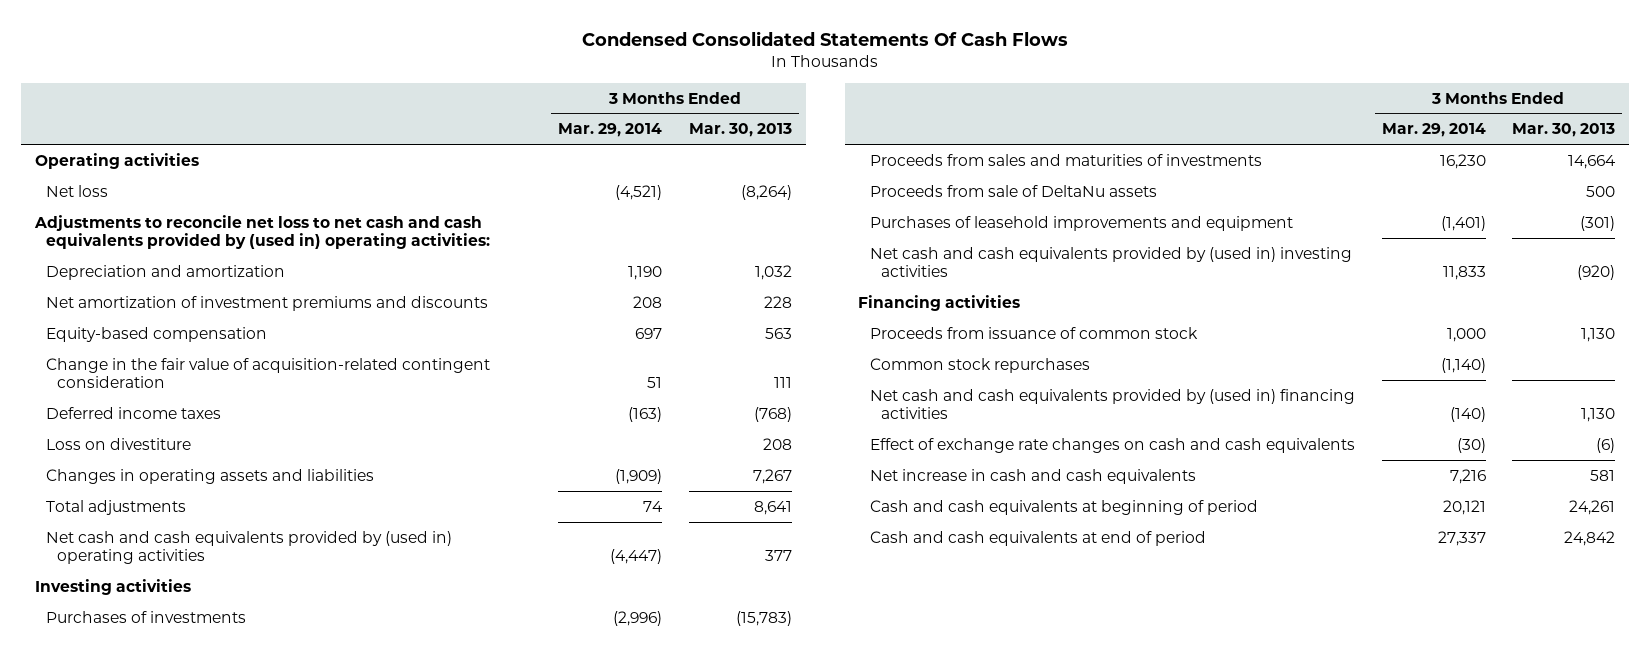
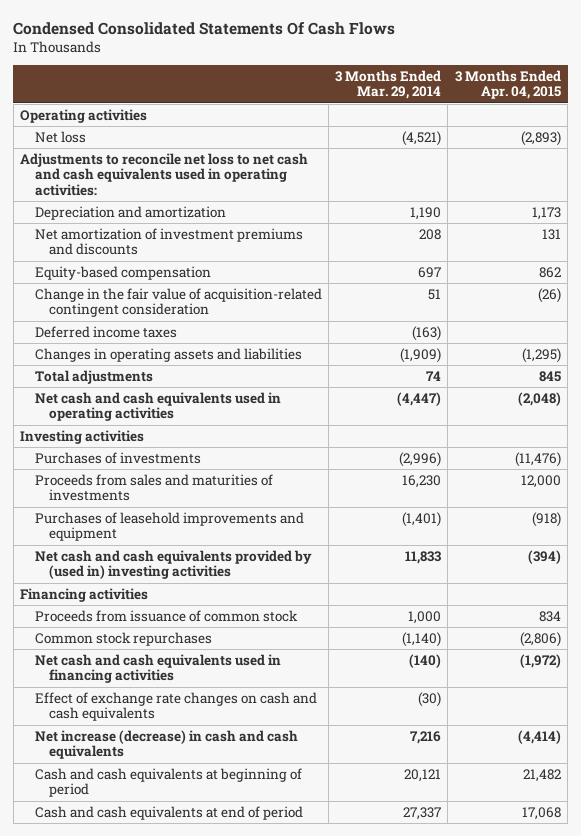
[689,123,793,138] Mar. 30, 2013 -> none
none -> [454,69,561,100] 3 Months Ended Apr. 04, 2015
[33,214,491,250] Adjustments to reconcile net loss to net cash and cash equivalents provided by (used in) operating activities: -> [19,152,308,196] Adjustments to reconcile net loss to net cash and cash equivalents used in operating activities:
[46,437,192,450] Loss on divestiture -> none
[46,530,453,565] Net cash and cash equivalents provided by (used in) operating activities -> [34,391,281,422] Net cash and cash equivalents used in operating activities
[869,184,1157,197] Proceeds from sale of DeltaNu assets -> none
[869,388,1355,420] Net cash and cash equivalents provided by (used in) financing activities -> [34,653,281,684] Net cash and cash equivalents used in financing activities
[869,468,1196,484] Net increase in cash and cash equivalents -> [34,729,298,760] Net increase (decrease) in cash and cash equivalents

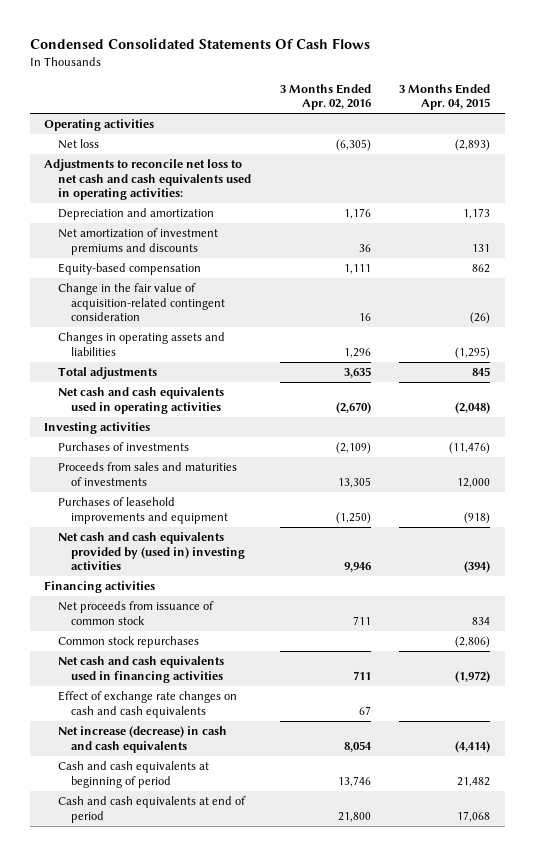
[335,69,442,100] 3 Months Ended Mar. 29, 2014 -> none
none -> [279,83,371,111] 3 Months Ended Apr. 02, 2016
[34,325,177,338] Deferred income taxes -> none
[34,609,298,622] Proceeds from issuance of common stock -> [57,601,214,625] Net proceeds from issuance of common stock

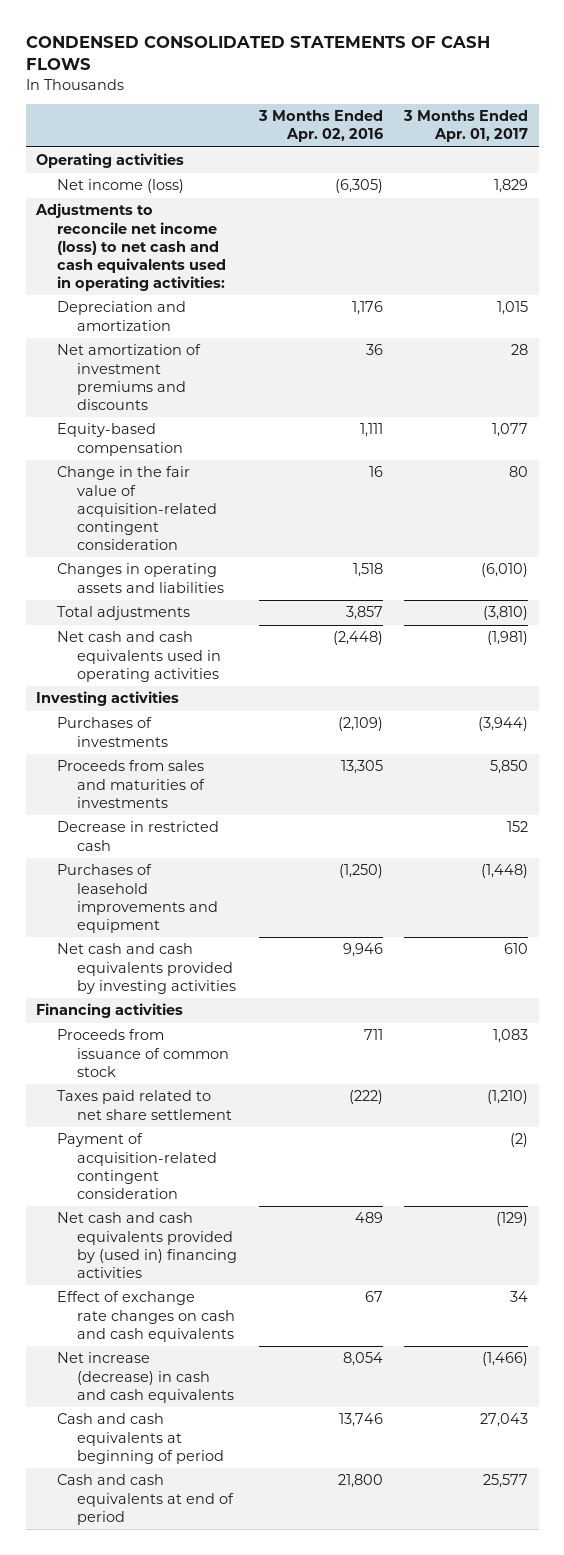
[30,38,371,50] Condensed Consolidated Statements Of Cash Flows -> [25,35,490,71] CONDENSED CONSOLIDATED STATEMENTS OF CASH FLOWS
[399,83,491,111] 3 Months Ended Apr. 04, 2015 -> none
none -> [402,110,528,143] 3 Months Ended Apr. 01, 2017
[57,139,99,150] Net loss -> [56,179,184,194] Net income (loss)
[44,159,251,201] Adjustments to reconcile net loss to net cash and cash equivalents used in operating activities: -> [35,203,226,292] Adjustments to reconcile net income (loss) to net cash and cash equivalents used in operating activities:
[343,347,371,358] 1,296 -> [352,563,383,578] 1,518
[343,367,371,379] 3,635 -> [345,606,383,621] 3,857
[335,401,371,414] (2,670) -> [332,631,383,646] (2,448)
none -> [56,821,219,851] Decrease in restricted cash
[57,532,246,571] Net cash and cash equivalents provided by (used in) investing activities -> [56,943,237,994] Net cash and cash equivalents provided by investing activities
[57,636,199,649] Common stock repurchases -> none
[57,601,214,625] Net proceeds from issuance of common stock -> [56,1029,230,1077] Proceeds from issuance of common stock
none -> [56,1090,233,1120] Taxes paid related to net share settlement
none -> [56,1133,218,1199] Payment of acquisition-related contingent consideration
[57,656,224,683] Net cash and cash equivalents used in financing activities -> [56,1212,238,1278] Net cash and cash equivalents provided by (used in) financing activities
[352,670,371,680] 711 -> [354,1212,383,1224] 489

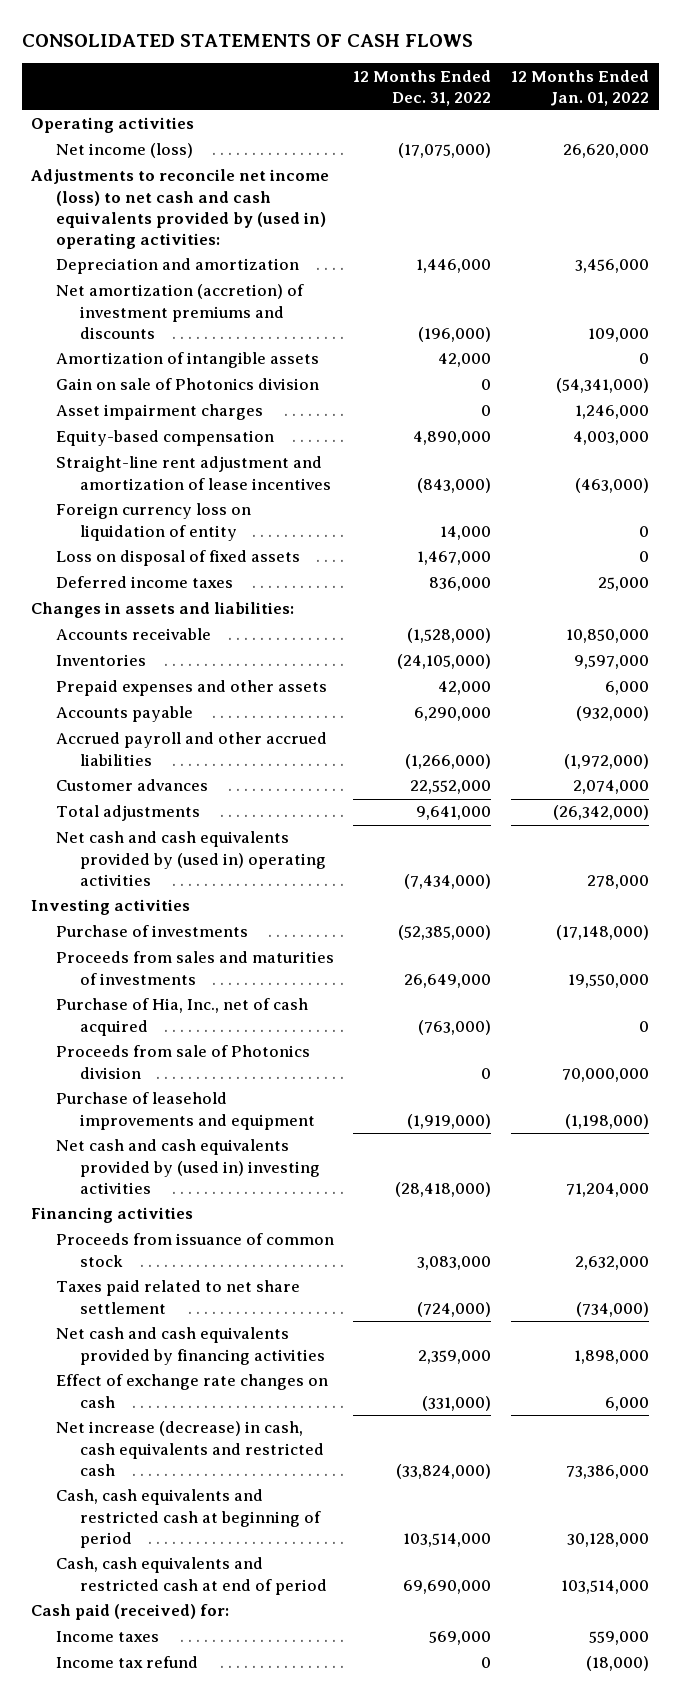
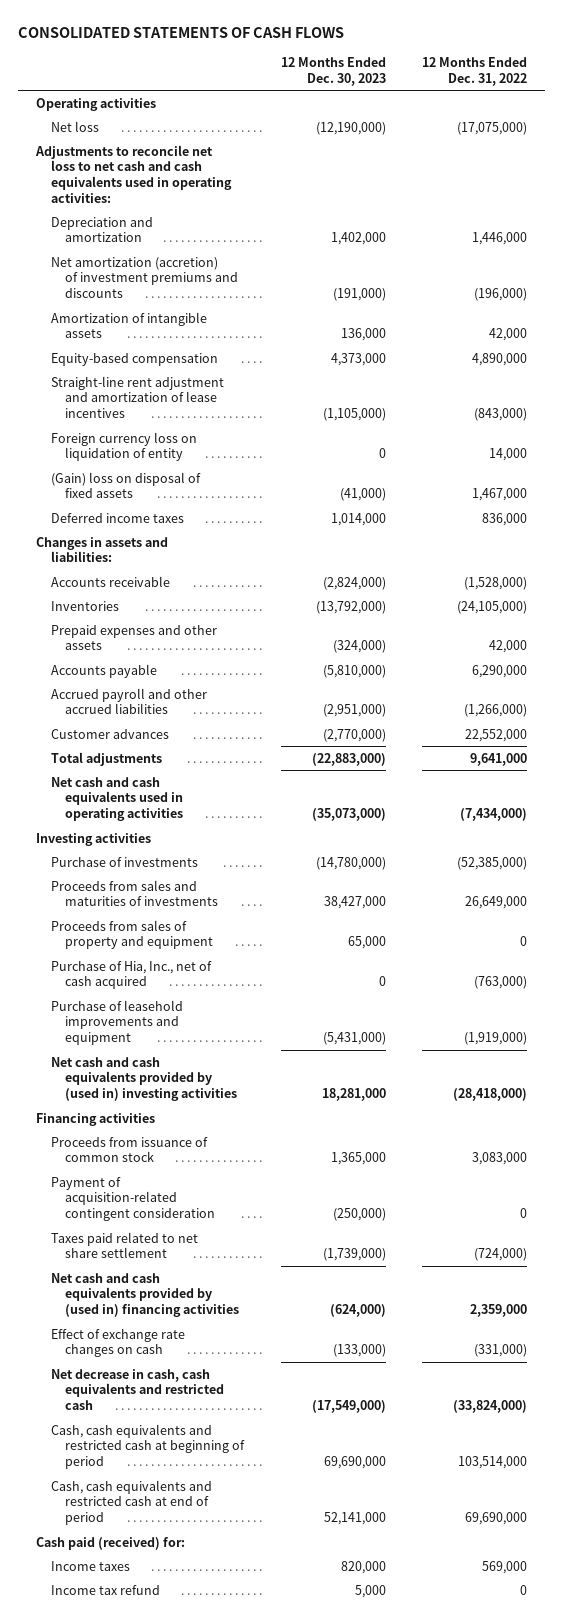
[511,69,650,106] 12 Months Ended Jan. 01, 2022 -> none
none -> [280,56,386,86] 12 Months Ended Dec. 30, 2023
[55,143,193,159] Net income (loss) -> [50,120,99,132] Net loss
[31,169,330,249] Adjustments to reconcile net income (loss) to net cash and cash equivalents provided by (used in) operating activities: -> [35,144,232,203] Adjustments to reconcile net loss to net cash and cash equivalents used in operating activities:
[55,378,319,391] Gain on sale of Photonics division -> none
[55,404,263,421] Asset impairment charges -> none
[55,550,300,567] Loss on disposal of fixed assets -> [50,471,201,499] (Gain) loss on disposal of fixed assets
[55,831,326,886] Net cash and cash equivalents provided by (used in) operating activities -> [50,776,184,822] Net cash and cash equivalents used in operating activities
none -> [50,919,214,950] Proceeds from sales of property and equipment
[55,1045,310,1079] Proceeds from sale of Photonics division -> none
none -> [50,1176,216,1222] Payment of acquisition-related contingent consideration
[55,1327,325,1365] Net cash and cash equivalents provided by financing activities -> [50,1272,240,1318] Net cash and cash equivalents provided by (used in) financing activities
[55,1421,324,1476] Net increase (decrease) in cash, cash equivalents and restricted cash -> [50,1368,225,1411] Net decrease in cash, cash equivalents and restricted cash

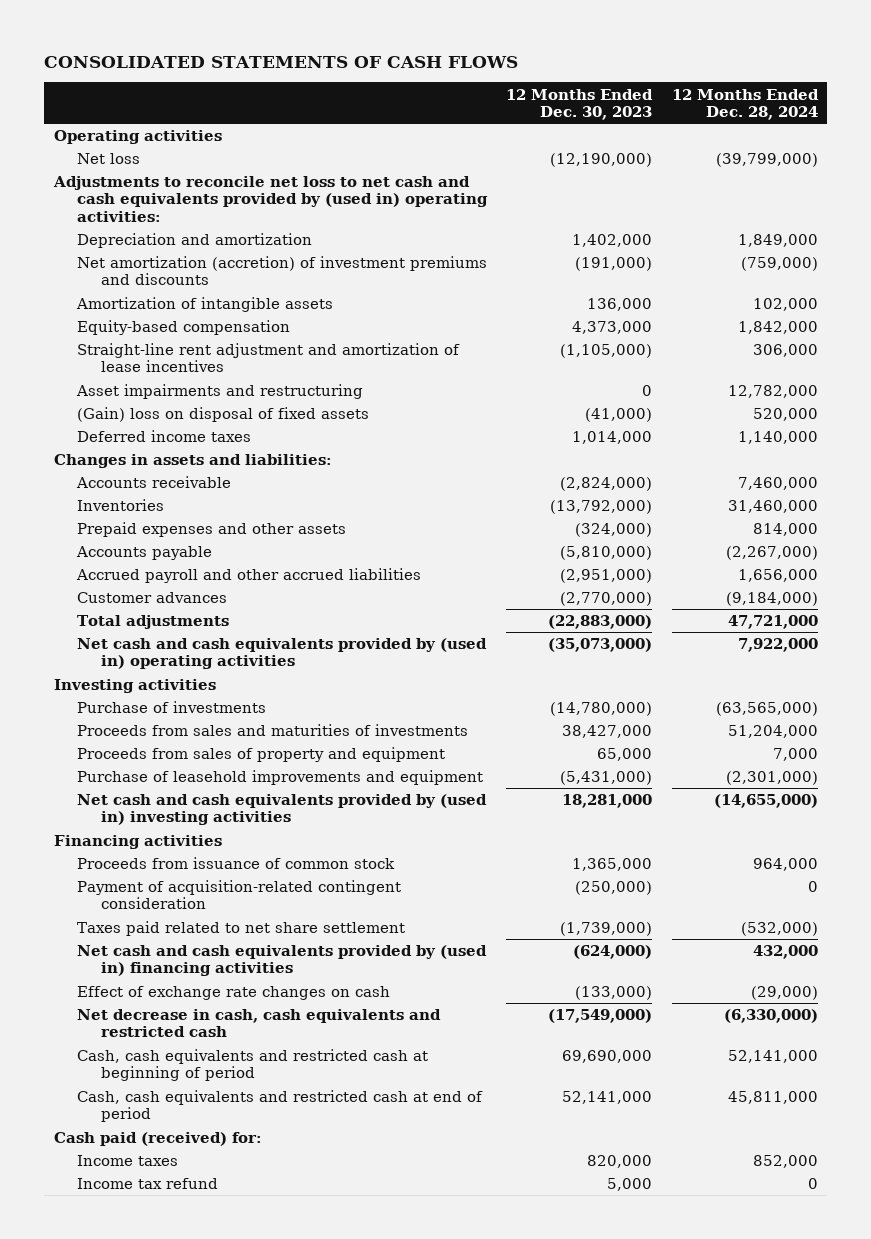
[422,56,528,86] 12 Months Ended Dec. 31, 2022 -> none
none -> [671,88,819,120] 12 Months Ended Dec. 28, 2024
[35,144,232,203] Adjustments to reconcile net loss to net cash and cash equivalents used in operating activities: -> [52,176,489,222] Adjustments to reconcile net loss to net cash and cash equivalents provided by (used in) operating activities:
[50,431,197,462] Foreign currency loss on liquidation of entity -> none
none -> [76,384,364,400] Asset impairments and restructuring
[50,776,184,822] Net cash and cash equivalents used in operating activities -> [77,638,488,670] Net cash and cash equivalents provided by (used in) operating activities
[50,960,212,990] Purchase of Hia, Inc., net of cash acquired -> none

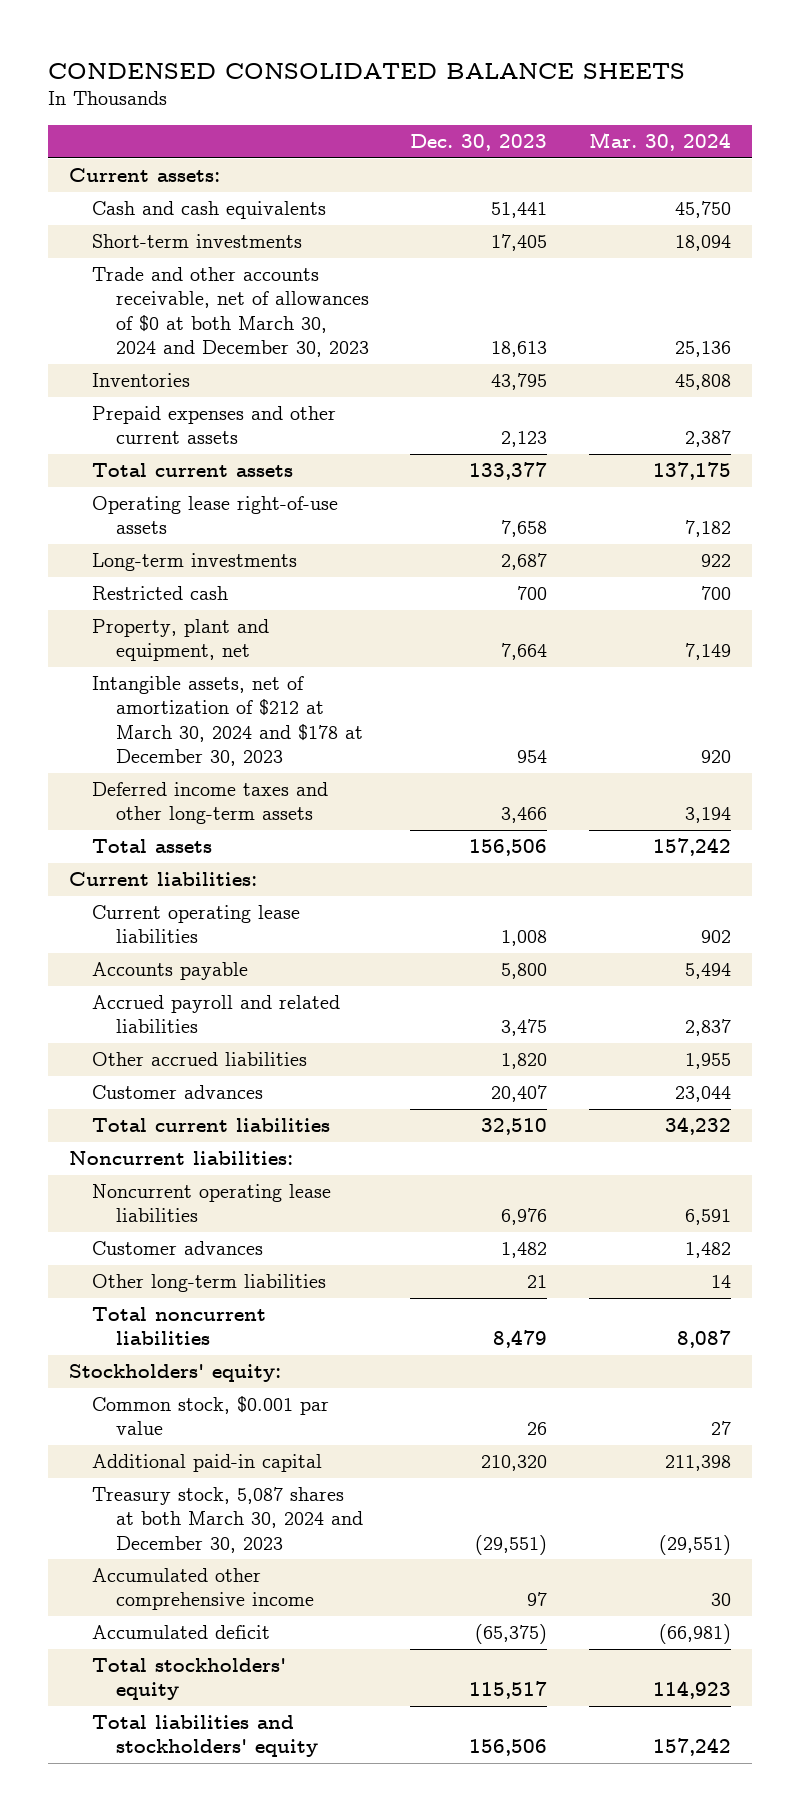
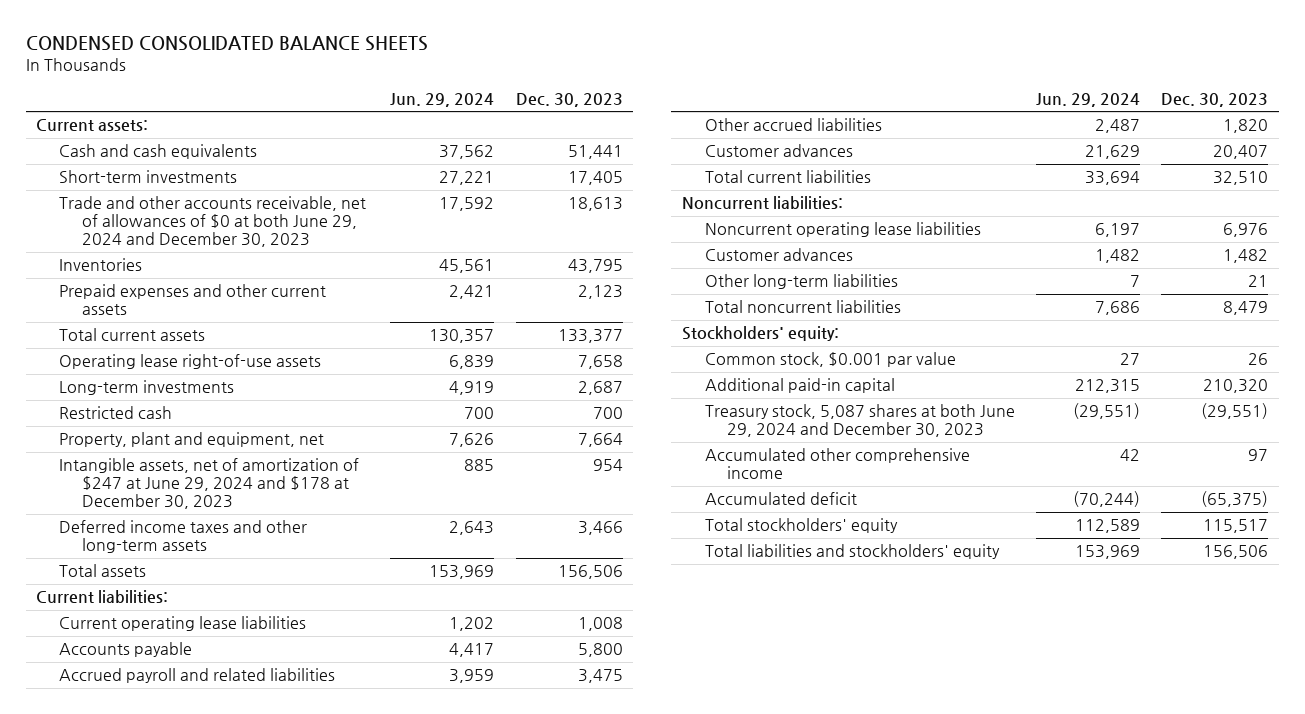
[588,132,731,152] Mar. 30, 2024 -> none
none -> [390,92,495,107] Jun. 29, 2024
[92,267,369,357] Trade and other accounts receivable, net of allowances of $0 at both March 30, 2024 and December 30, 2023 -> [59,196,367,248] Trade and other accounts receivable, net of allowances of $0 at both June 29, 2024 and December 30, 2023
[92,676,363,766] Intangible assets, net of amortization of $212 at March 30, 2024 and $178 at December 30, 2023 -> [59,458,360,510] Intangible assets, net of amortization of $247 at June 29, 2024 and $178 at December 30, 2023
[92,1487,363,1553] Treasury stock, 5,087 shares at both March 30, 2024 and December 30, 2023 -> [704,404,1015,438] Treasury stock, 5,087 shares at both June 29, 2024 and December 30, 2023

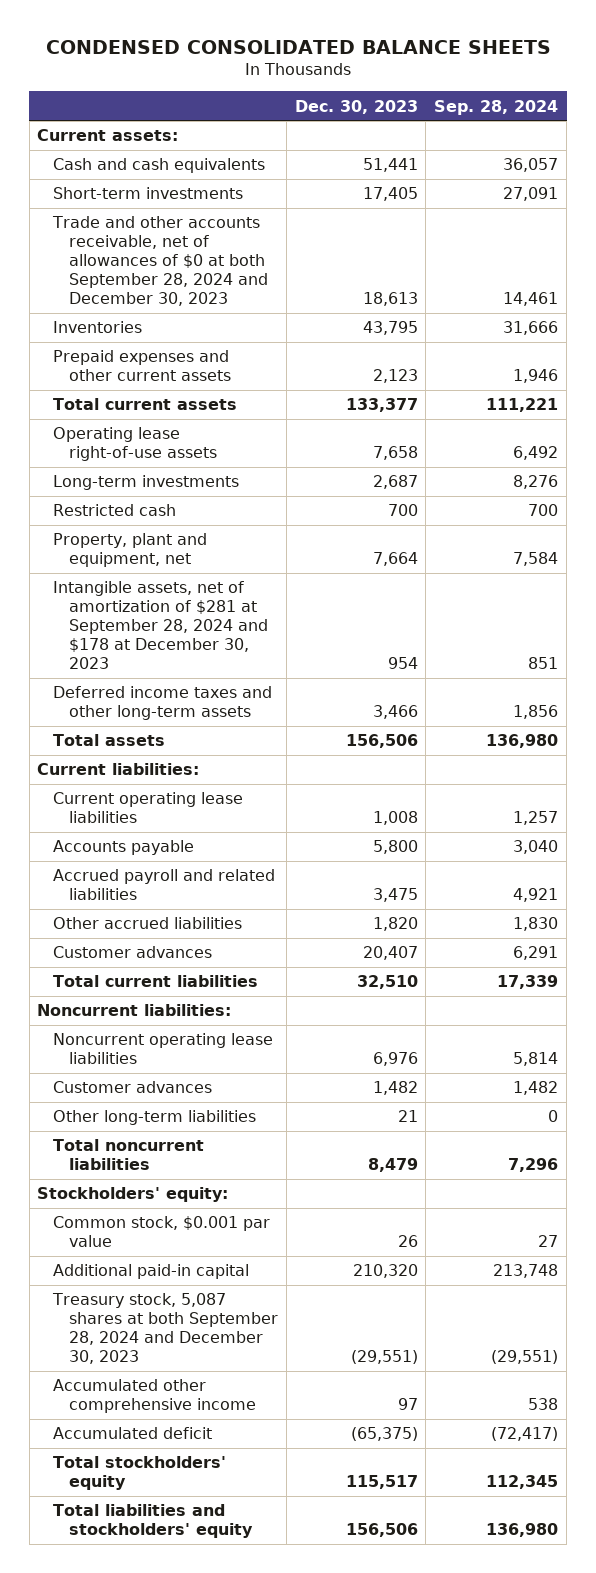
[390,92,495,107] Jun. 29, 2024 -> none
none -> [434,99,559,115] Sep. 28, 2024
[59,196,367,248] Trade and other accounts receivable, net of allowances of $0 at both June 29, 2024 and December 30, 2023 -> [52,216,268,307] Trade and other accounts receivable, net of allowances of $0 at both September 28, 2024 and December 30, 2023
[59,458,360,510] Intangible assets, net of amortization of $247 at June 29, 2024 and $178 at December 30, 2023 -> [53,581,268,670] Intangible assets, net of amortization of $281 at September 28, 2024 and $178 at December 30, 2023
[704,404,1015,438] Treasury stock, 5,087 shares at both June 29, 2024 and December 30, 2023 -> [52,1293,278,1365] Treasury stock, 5,087 shares at both September 28, 2024 and December 30, 2023

